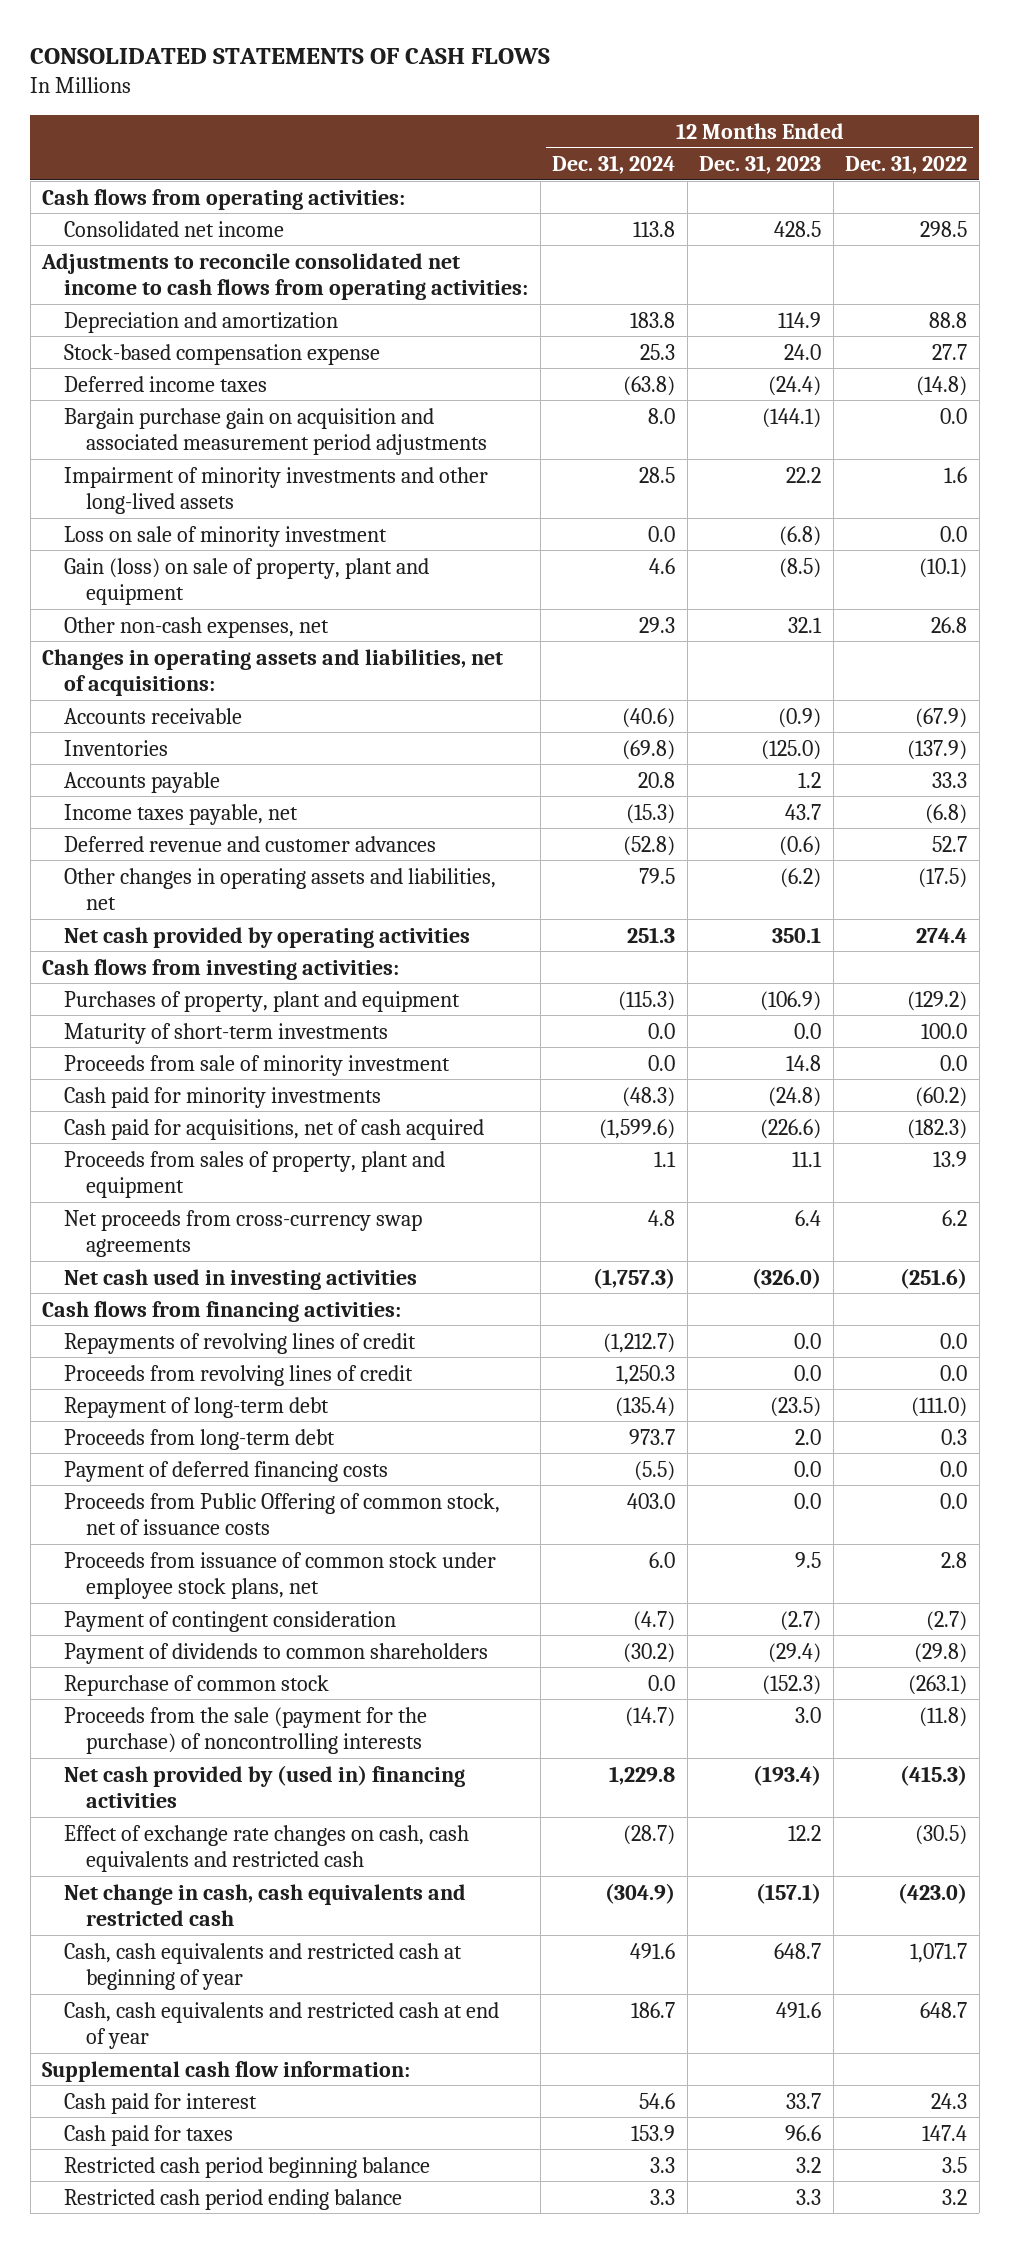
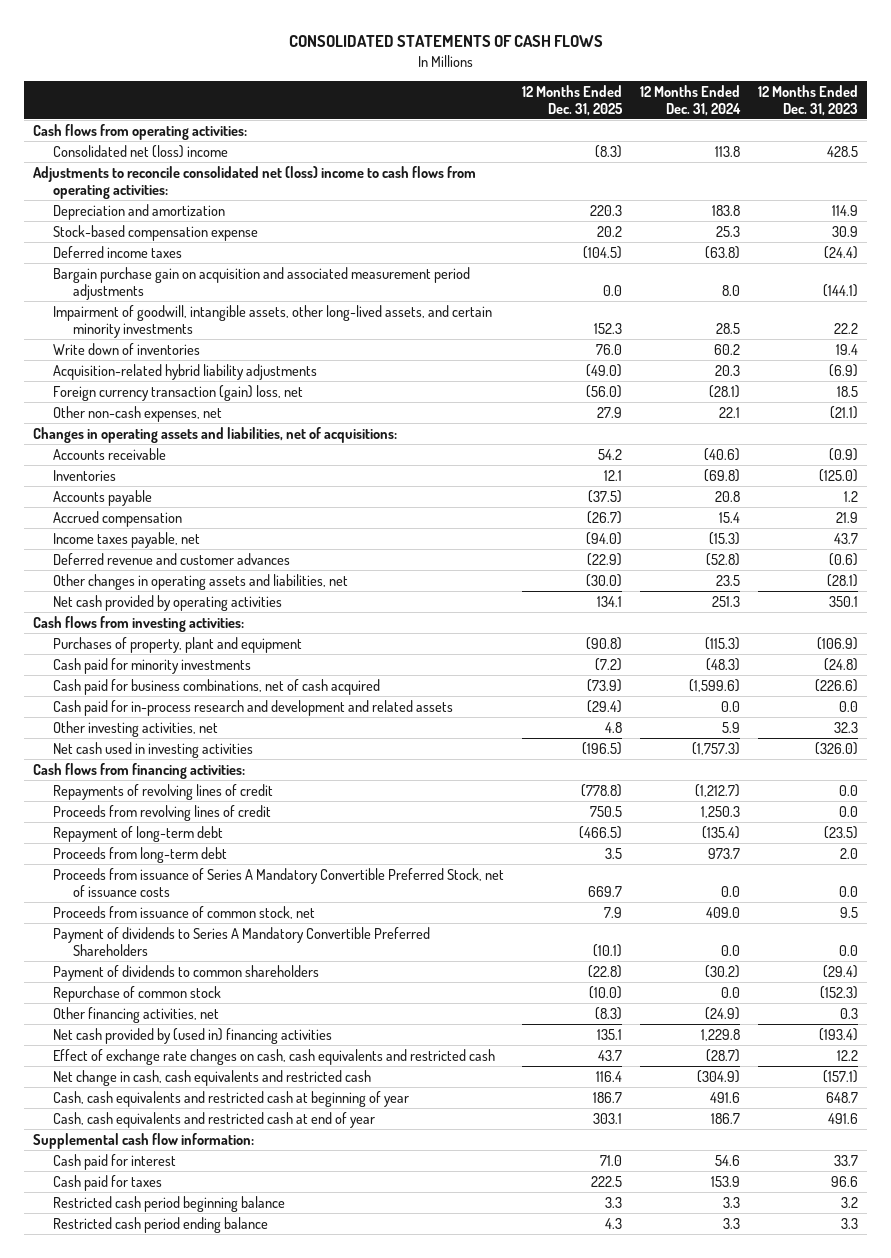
[845,155,968,175] Dec. 31, 2022 -> none
none -> [522,84,624,116] 12 Months Ended Dec. 31, 2025
[64,220,285,237] Consolidated net income -> [53,144,229,158] Consolidated net (loss) income
[41,252,529,301] Adjustments to reconcile consolidated net income to cash flows from operating activities: -> [33,165,477,199] Adjustments to reconcile consolidated net (loss) income to cash flows from operating activities:
[784,343,822,360] 24.0 -> [831,225,858,237] 30.9
[64,525,388,547] Loss on sale of minority investment -> none
[64,557,430,606] Gain (loss) on sale of property, plant and equipment -> none
[64,466,489,515] Impairment of minority investments and other long-lived assets -> [53,304,493,338] Impairment of goodwill, intangible assets, other long-lived assets, and certain minority investments
none -> [53,342,201,355] Write down of inventories
none -> [53,363,318,380] Acquisition-related hybrid liability adjustments
none -> [53,384,304,401] Foreign currency transaction (gain) loss, net
[639,616,676,633] 29.3 -> [718,406,740,418] 22.1
[788,616,823,633] 32.1 -> [829,405,858,419] (21.1)
none -> [53,510,183,527] Accrued compensation
[639,867,676,884] 79.5 -> [715,574,740,586] 23.5
[780,867,822,888] (6.2) -> [826,573,858,587] (28.1)
[64,1022,389,1044] Maturity of short-term investments -> none
[64,1054,451,1076] Proceeds from sale of minority investment -> none
[64,1150,446,1199] Proceeds from sales of property, plant and equipment -> none
[64,1209,423,1258] Net proceeds from cross-currency swap agreements -> none
[64,1118,485,1140] Cash paid for acquisitions, net of cash acquired -> [53,678,381,695] Cash paid for business combinations, net of cash acquired
none -> [53,699,454,716] Cash paid for in-process research and development and related assets
none -> [53,720,219,737] Other investing activities, net
[64,1460,389,1482] Payment of deferred financing costs -> none
[64,1492,501,1536] Proceeds from Public Offering of common stock, net of issuance costs -> none
[64,1610,397,1632] Payment of contingent consideration -> none
none -> [53,867,505,897] Proceeds from issuance of Series A Mandatory Convertible Preferred Stock, net of issuance costs
[64,1551,497,1600] Proceeds from issuance of common stock under employee stock plans, net -> [53,905,316,919] Proceeds from issuance of common stock, net
[649,1551,676,1568] 6.0 -> [705,906,740,918] 409.0
none -> [53,926,431,956] Payment of dividends to Series A Mandatory Convertible Preferred Shareholders
[64,1706,428,1755] Proceeds from the sale (payment for the purchase) of noncontrolling interests -> none
none -> [53,1006,220,1023] Other financing activities, net

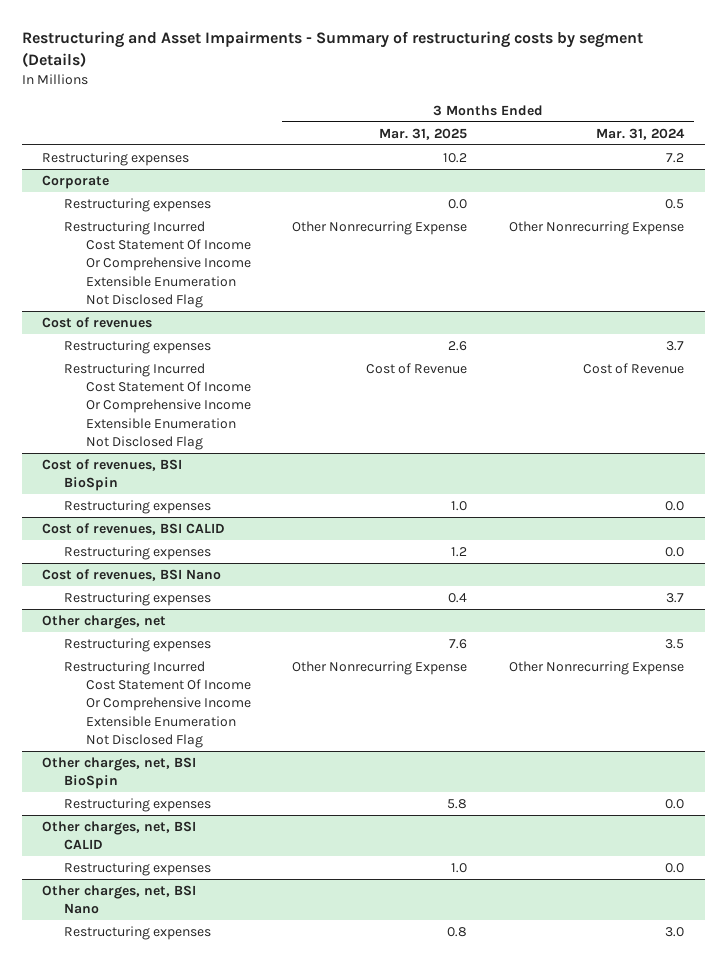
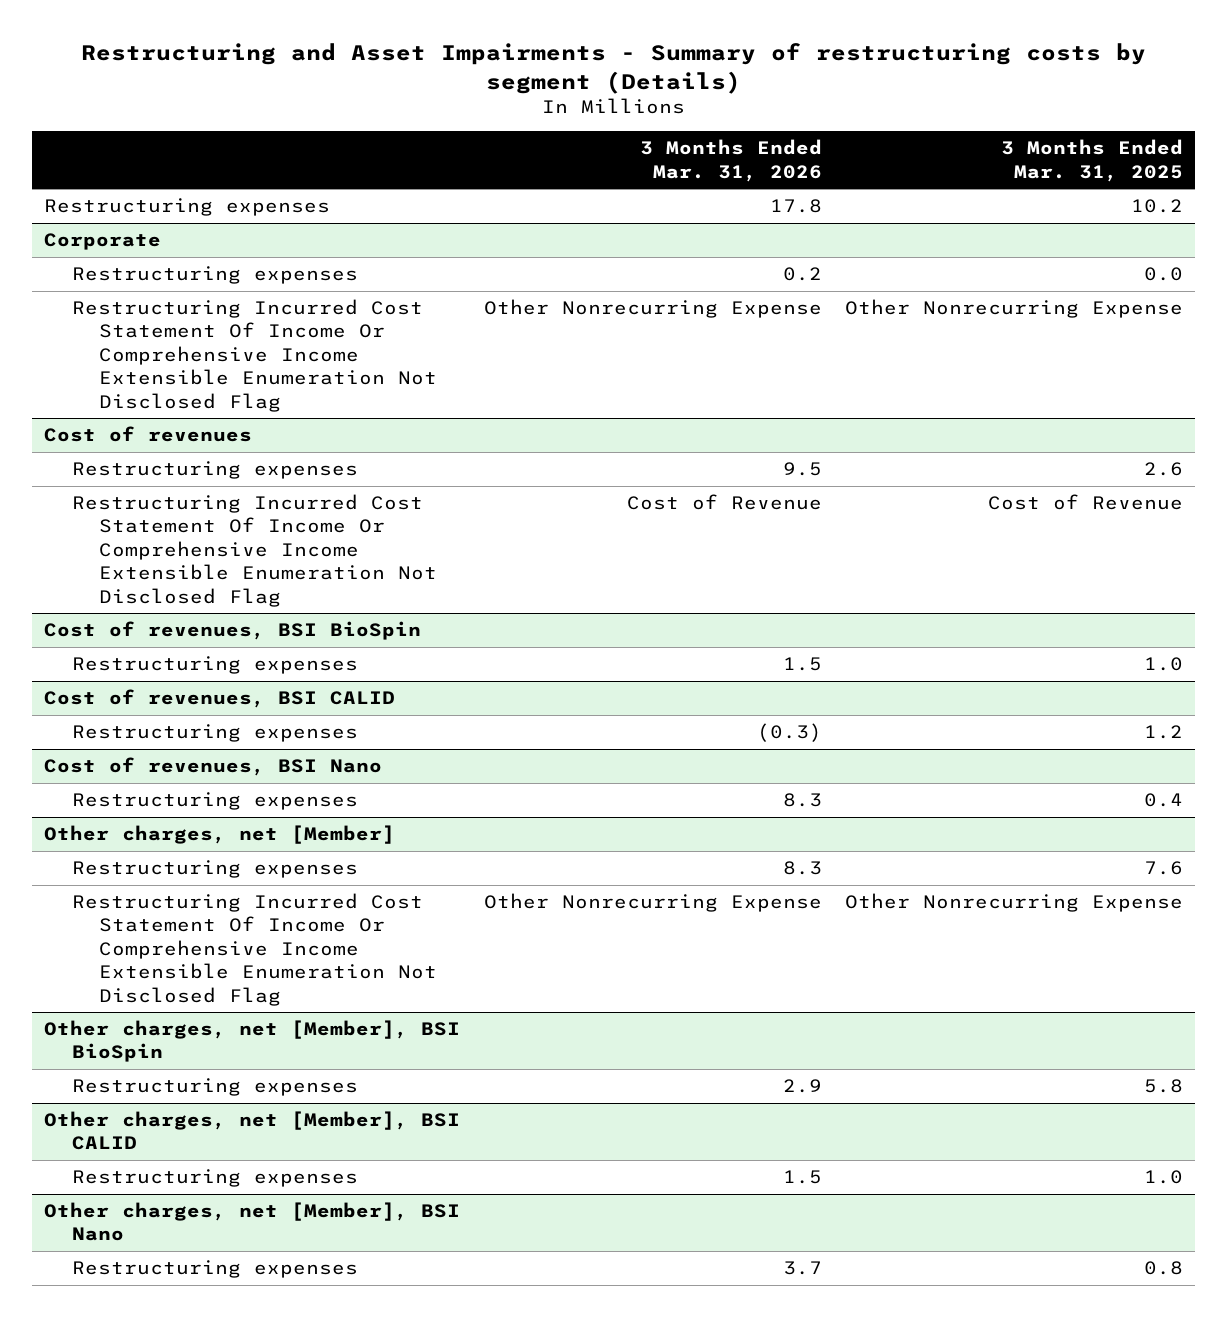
[595,127,685,140] Mar. 31, 2024 -> none
none -> [639,139,822,182] 3 Months Ended Mar. 31, 2026
[42,615,167,630] Other charges, net -> [44,825,396,845] Other charges, net [Member]
[42,757,197,790] Other charges, net, BSI BioSpin -> [44,1020,461,1063] Other charges, net [Member], BSI BioSpin
[42,821,197,851] Other charges, net, BSI CALID -> [44,1111,461,1151] Other charges, net [Member], BSI CALID
[42,885,197,915] Other charges, net, BSI Nano -> [44,1202,461,1242] Other charges, net [Member], BSI Nano

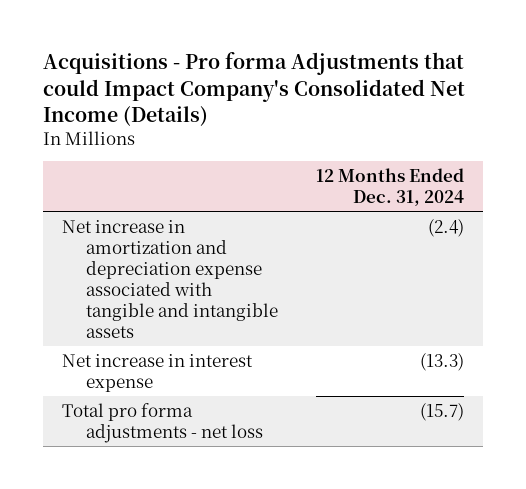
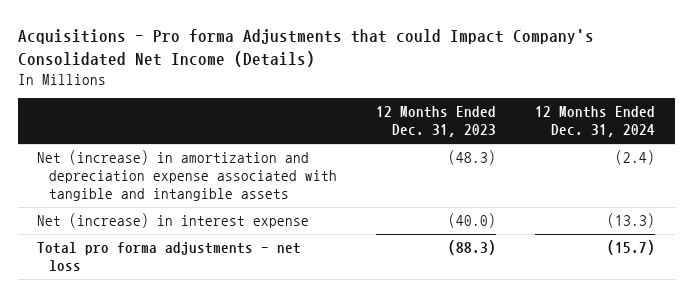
none -> [375,106,496,138] 12 Months Ended Dec. 31, 2023
[62,219,278,338] Net increase in amortization and depreciation expense associated with tangible and intangible assets -> [37,150,337,201] Net (increase) in amortization and depreciation expense associated with tangible and intangible assets
[62,353,254,392] Net increase in interest expense -> [37,213,310,229] Net (increase) in interest expense

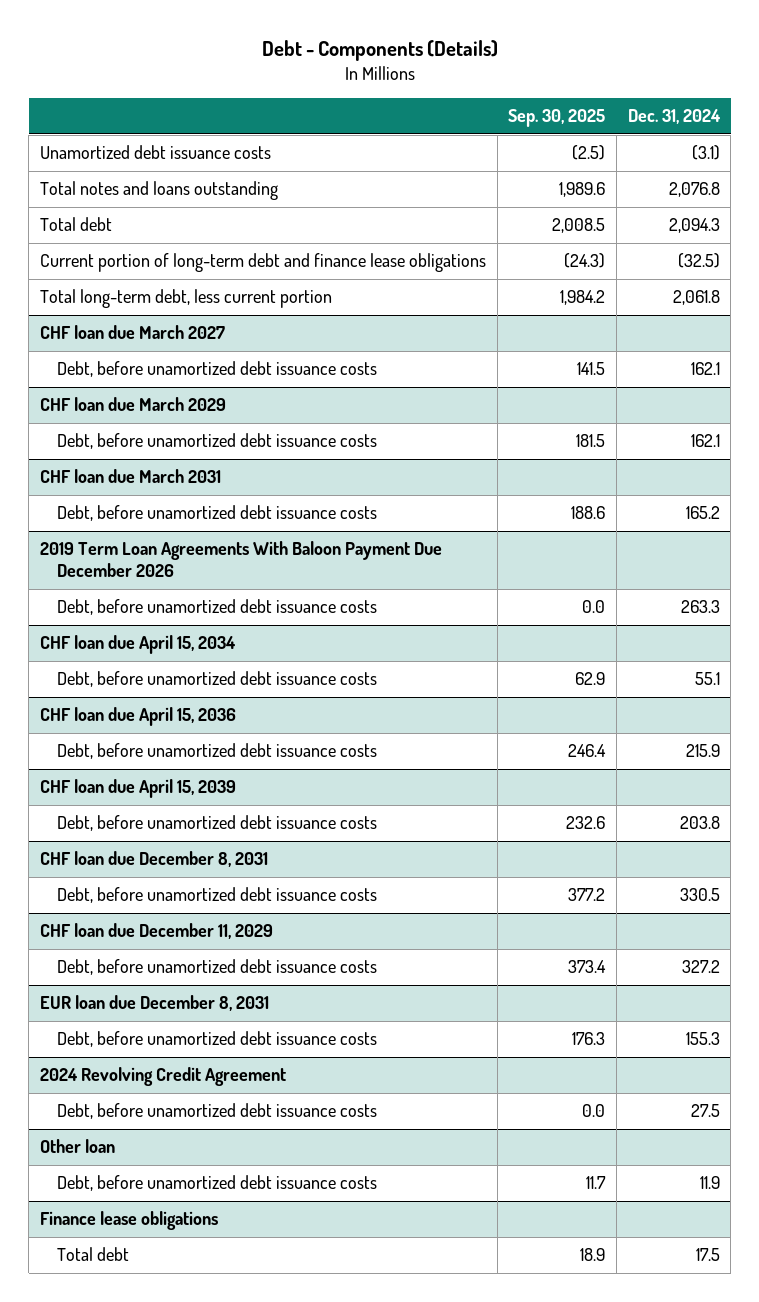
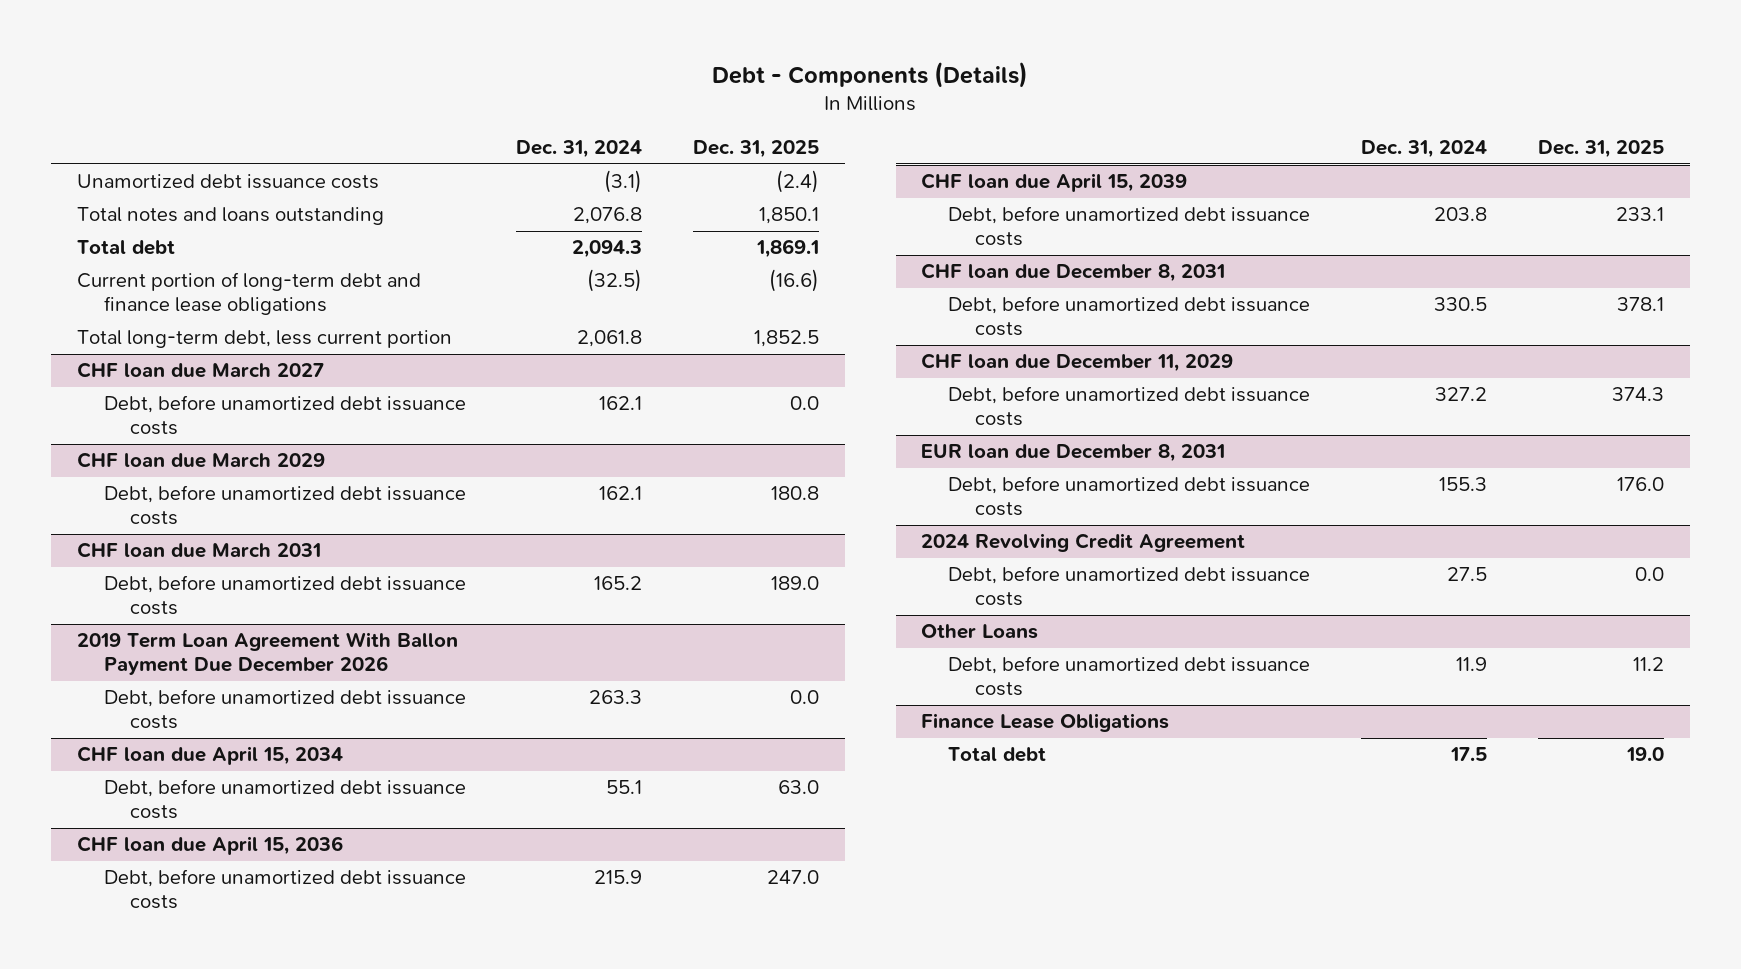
[508,109,606,128] Sep. 30, 2025 -> none
none -> [693,140,820,159] Dec. 31, 2025
[39,541,442,578] 2019 Term Loan Agreements With Baloon Payment Due December 2026 -> [76,632,458,676] 2019 Term Loan Agreement With Ballon Payment Due December 2026
[39,1139,115,1154] Other loan -> [921,624,1039,640] Other Loans
[39,1211,218,1231] Finance lease obligations -> [921,713,1170,733] Finance Lease Obligations

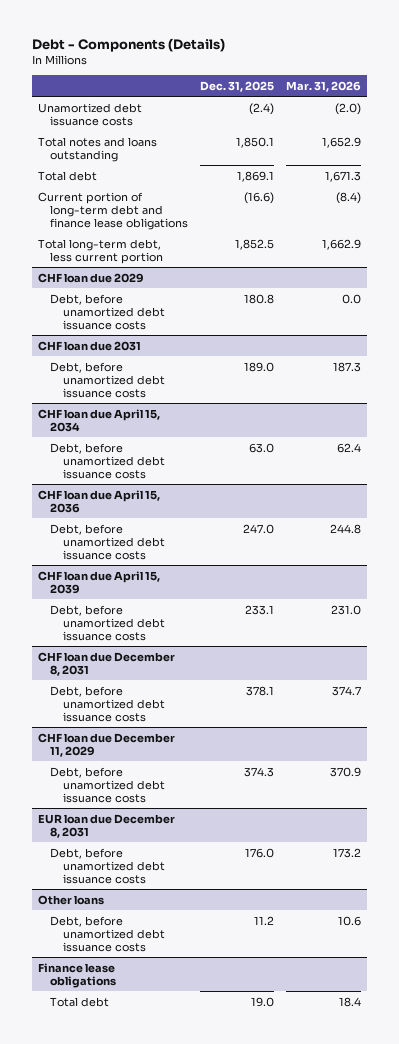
[516,140,643,159] Dec. 31, 2024 -> none
none -> [286,80,362,92] Mar. 31, 2026
[76,362,324,379] CHF loan due March 2027 -> none
[103,395,466,436] Debt, before unamortized debt issuance costs -> none
[76,452,325,469] CHF loan due March 2029 -> [37,272,144,283] CHF loan due 2029
[76,542,321,559] CHF loan due March 2031 -> [37,340,141,351] CHF loan due 2031
[76,632,458,676] 2019 Term Loan Agreement With Ballon Payment Due December 2026 -> none
[103,689,466,730] Debt, before unamortized debt issuance costs -> none
[921,533,1246,553] 2024 Revolving Credit Agreement -> none
[948,566,1311,607] Debt, before unamortized debt issuance costs -> none
[921,624,1039,640] Other Loans -> [37,894,104,905] Other loans
[921,713,1170,733] Finance Lease Obligations -> [37,962,117,988] Finance lease obligations

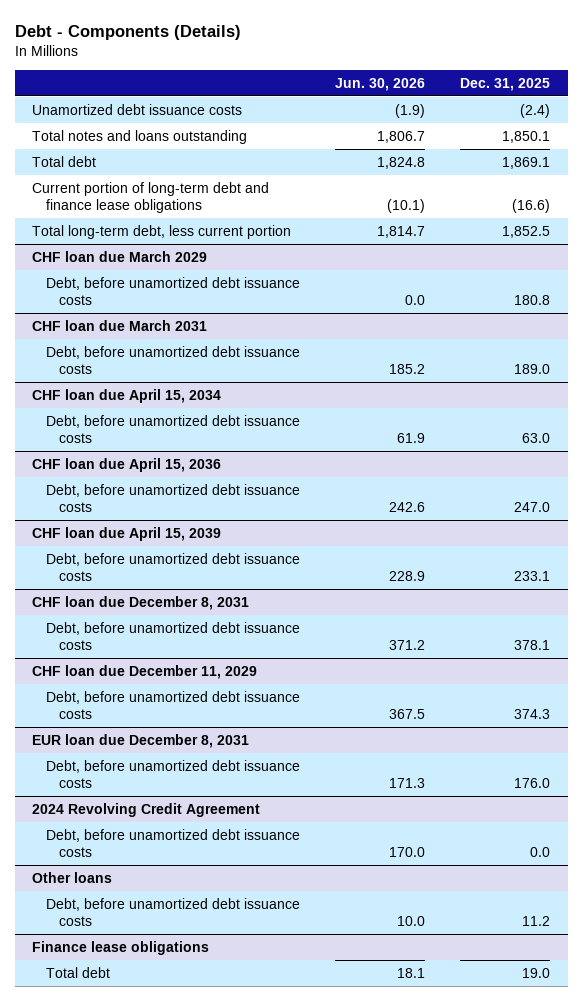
[286,80,362,92] Mar. 31, 2026 -> none
none -> [334,77,425,91] Jun. 30, 2026
[37,272,144,283] CHF loan due 2029 -> [32,250,208,262] CHF loan due March 2029
[37,340,141,351] CHF loan due 2031 -> [32,319,208,331] CHF loan due March 2031
none -> [32,802,261,817] 2024 Revolving Credit Agreement
none -> [45,828,300,858] Debt, before unamortized debt issuance costs

